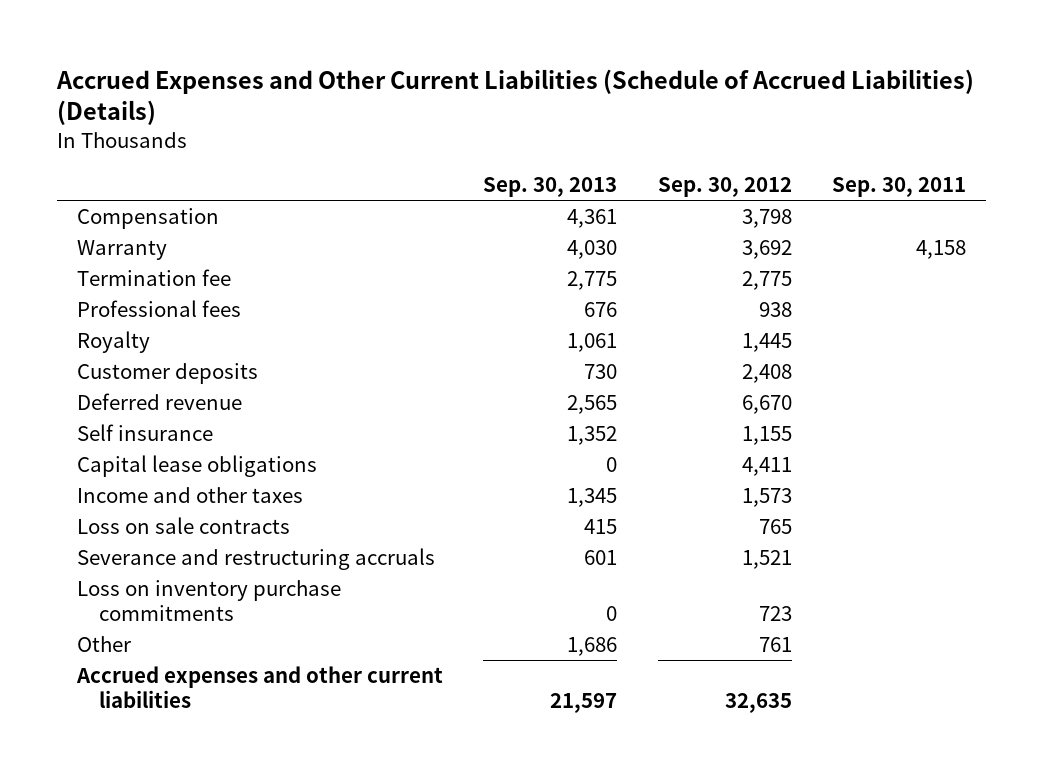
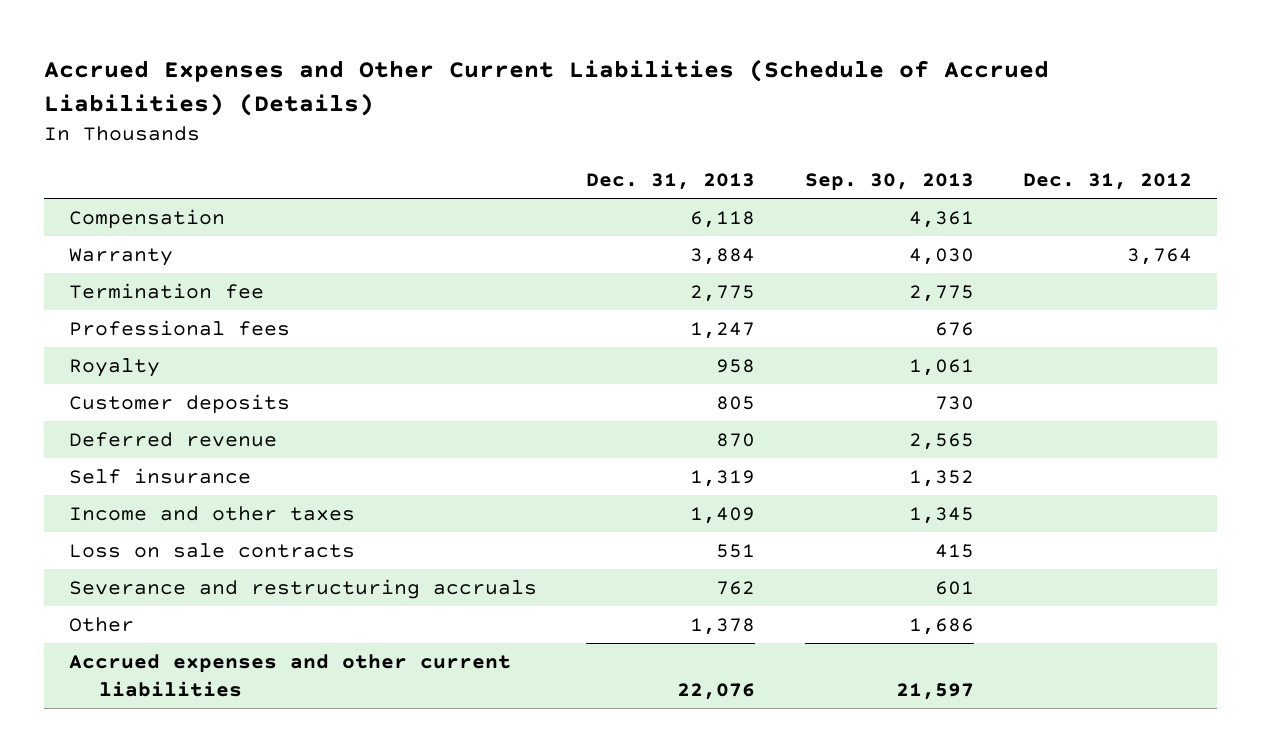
[657,176,792,197] Sep. 30, 2012 -> none
[832,176,967,197] Sep. 30, 2011 -> none
none -> [586,173,756,191] Dec. 31, 2013
none -> [1023,173,1193,191] Dec. 31, 2012
[76,455,317,478] Capital lease obligations -> none
[76,580,341,621] Loss on inventory purchase commitments -> none

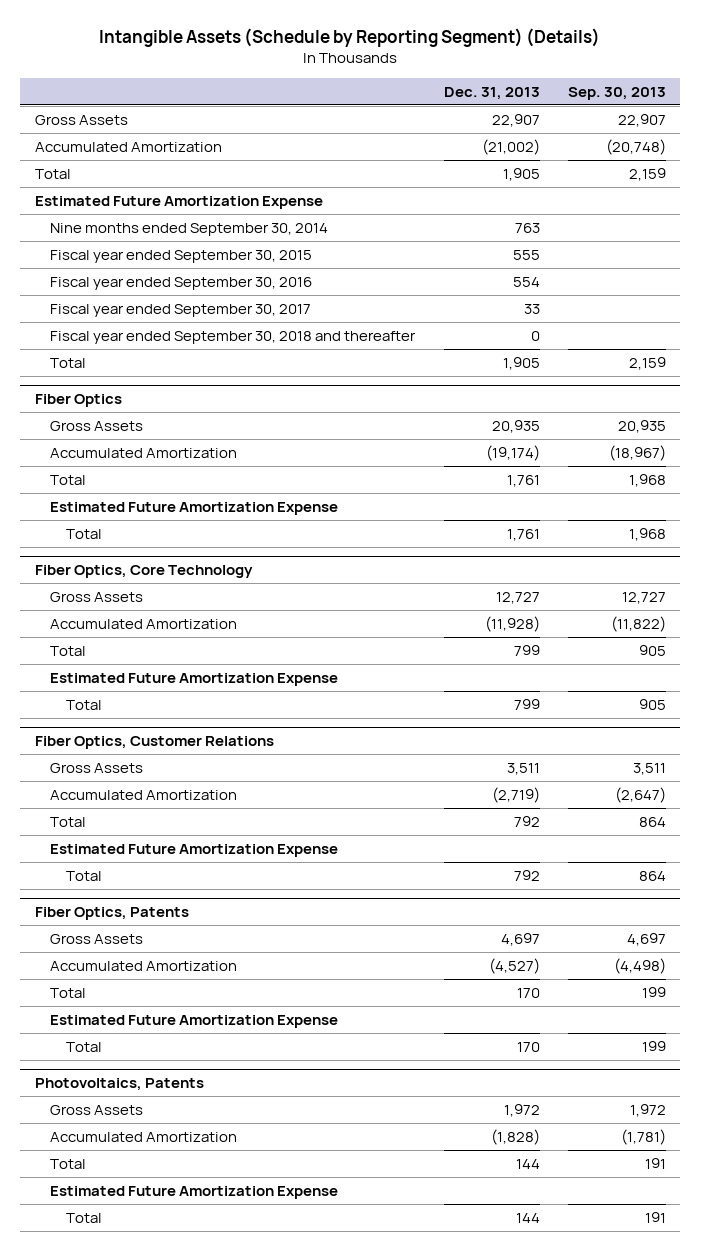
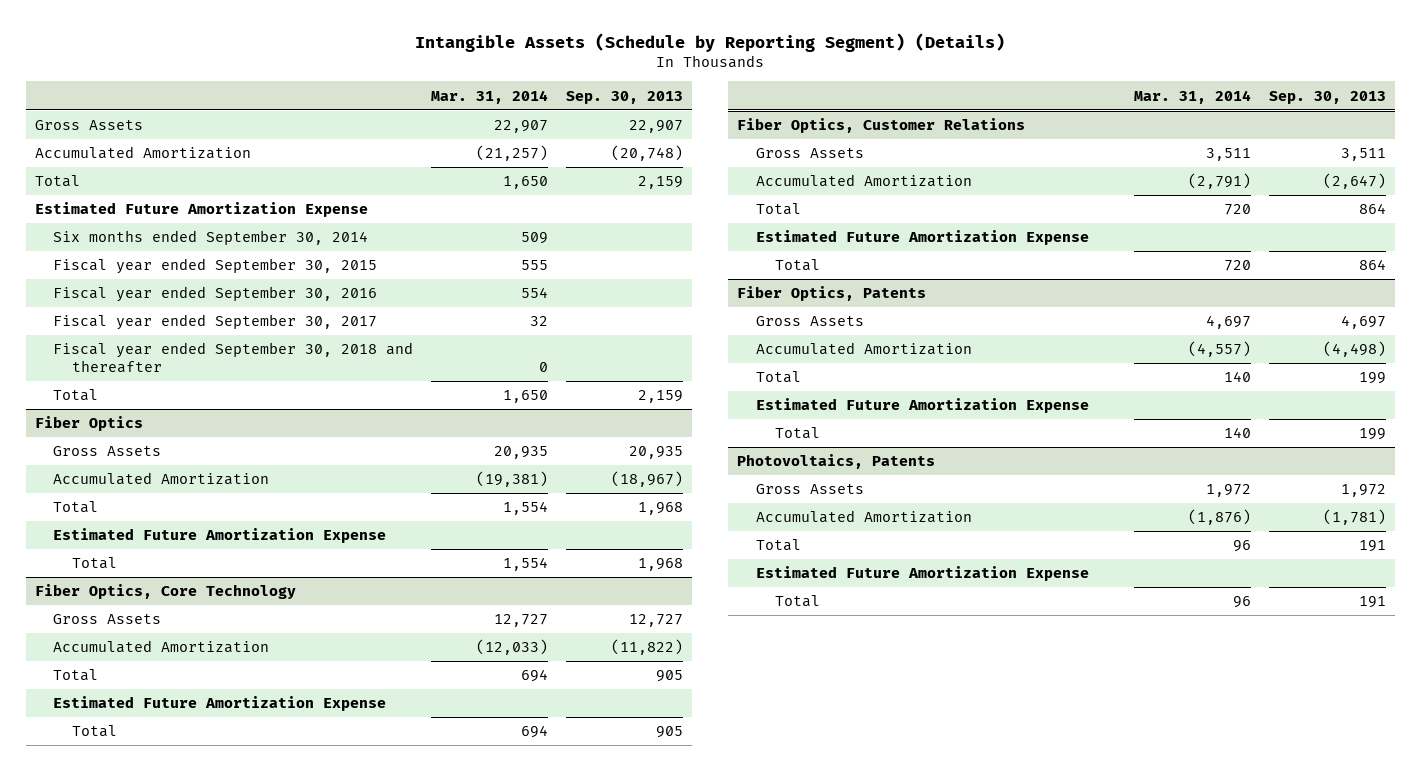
[443,87,540,101] Dec. 31, 2013 -> none
none -> [431,89,549,104] Mar. 31, 2014
[50,222,329,236] Nine months ended September 30, 2014 -> [53,230,369,246] Six months ended September 30, 2014

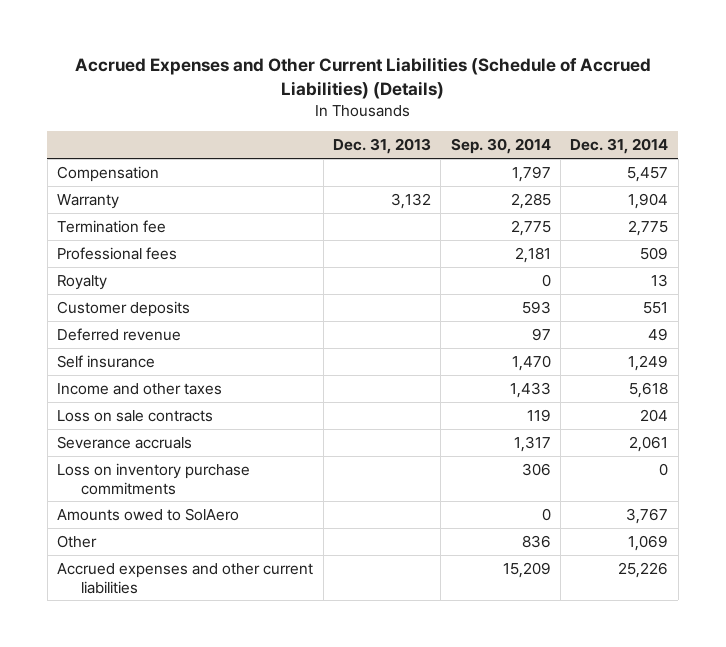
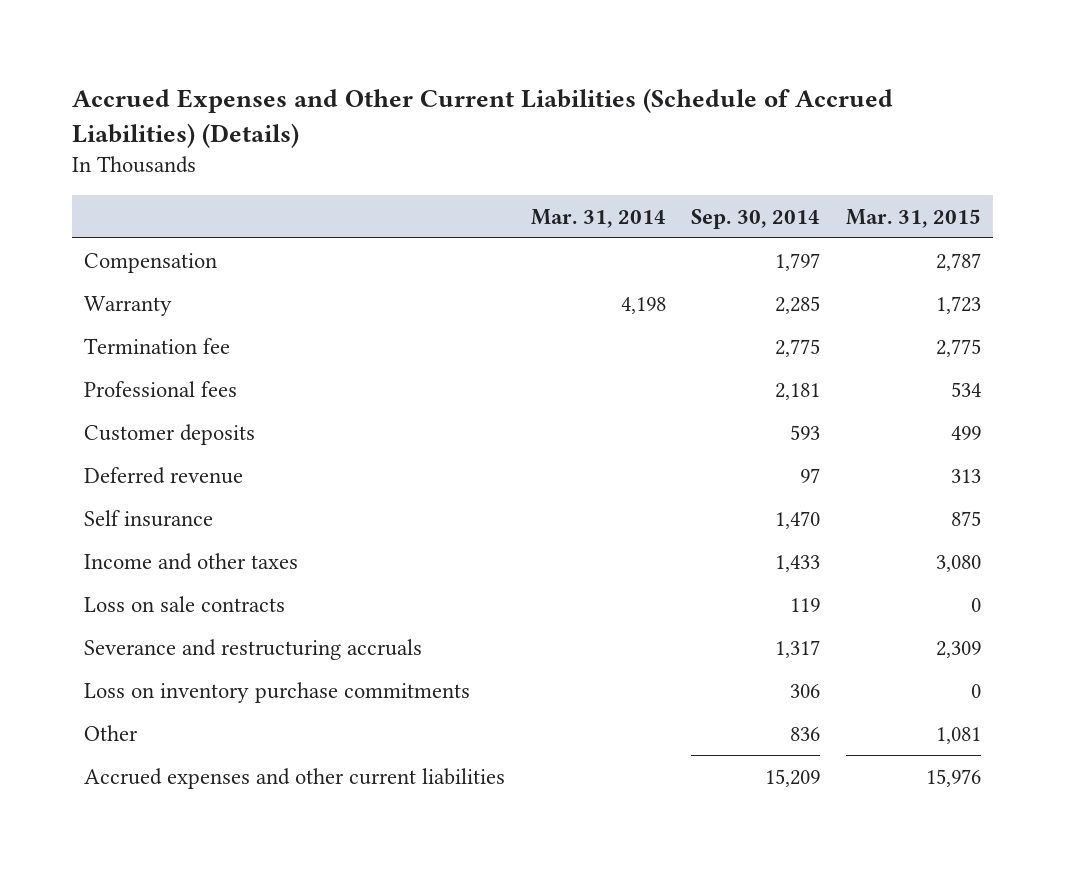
[332,138,431,155] Dec. 31, 2013 -> none
[570,138,669,155] Dec. 31, 2014 -> none
none -> [530,208,666,228] Mar. 31, 2014
none -> [845,208,981,228] Mar. 31, 2015
[57,274,108,290] Royalty -> none
[57,435,193,449] Severance accruals -> [84,638,423,660] Severance and restructuring accruals
[57,507,240,521] Amounts owed to SolAero -> none

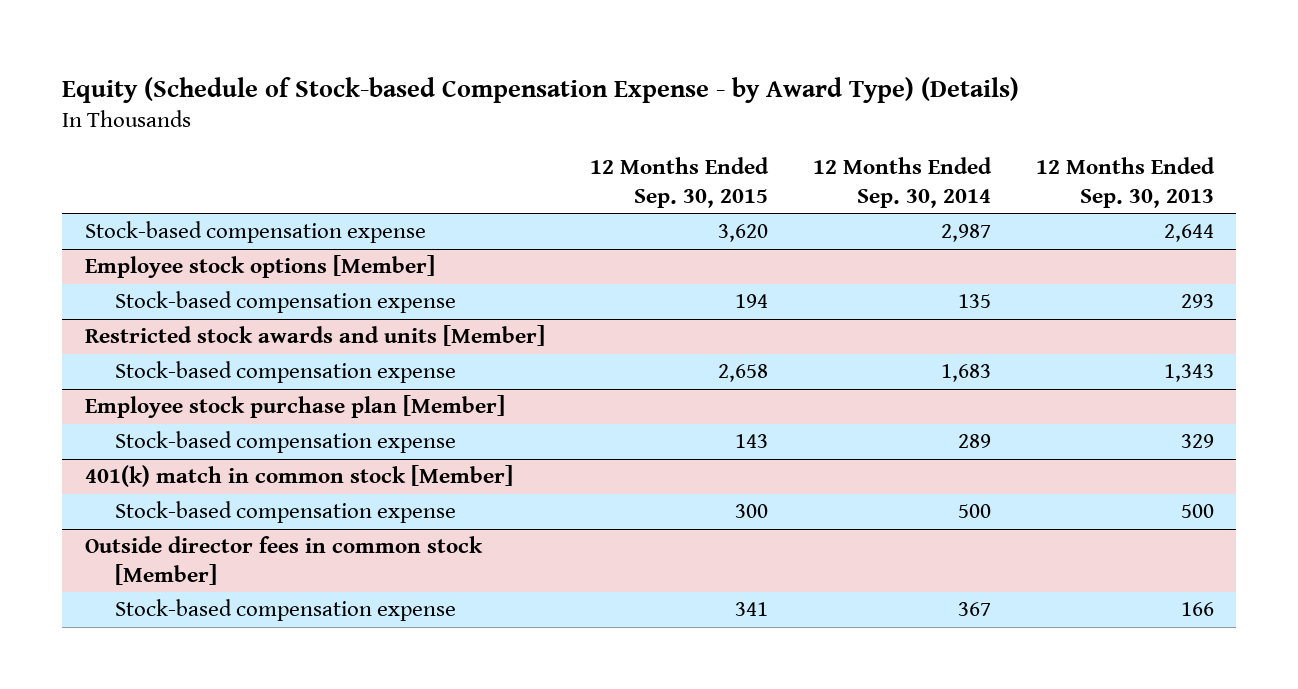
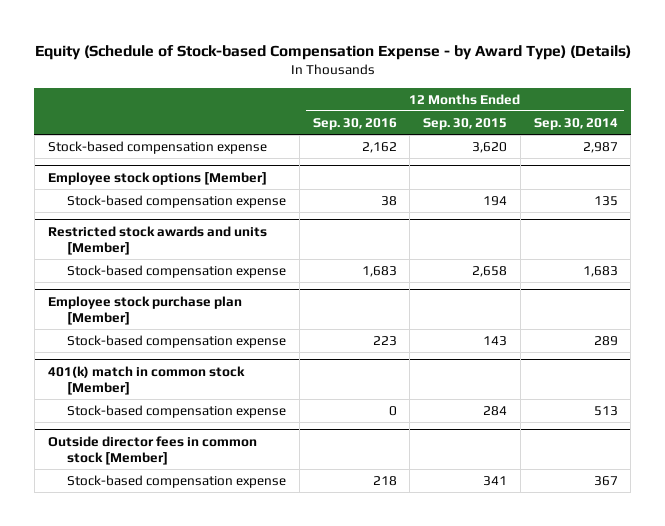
[1035,157,1215,208] 12 Months Ended Sep. 30, 2013 -> none
none -> [312,118,397,131] Sep. 30, 2016
[734,504,768,519] 300 -> [483,406,508,417] 284
[957,504,991,519] 500 -> [593,406,618,417] 513

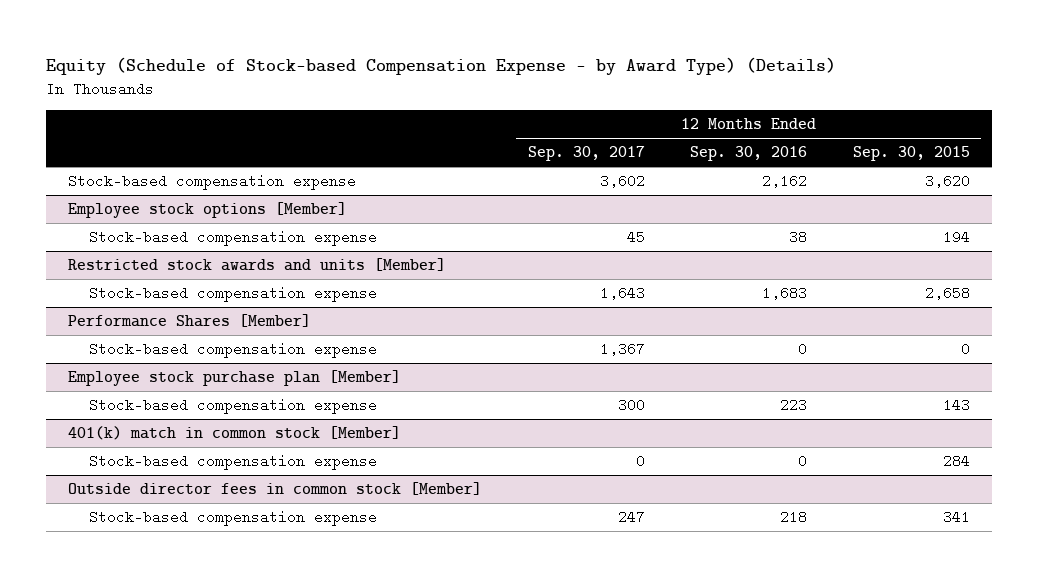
[533,118,618,131] Sep. 30, 2014 -> none
none -> [527,146,645,162] Sep. 30, 2017
none -> [68,314,312,328] Performance Shares [Member]
none -> [88,342,377,359] Stock-based compensation expense

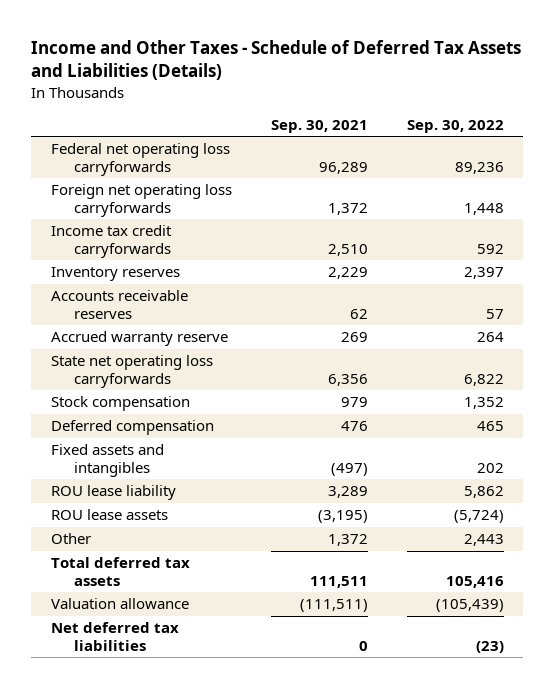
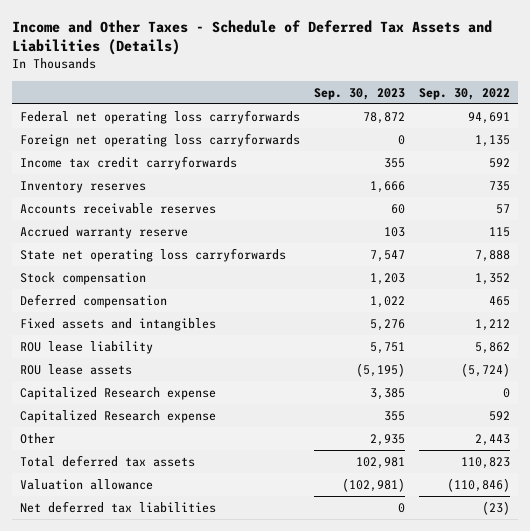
[270,119,368,133] Sep. 30, 2021 -> none
none -> [314,87,406,100] Sep. 30, 2023
[454,161,504,174] 89,236 -> [468,111,511,124] 94,691
[463,202,504,215] 1,448 -> [475,134,511,147] 1,135
[463,267,504,280] 2,397 -> [489,180,511,191] 735
[476,332,504,343] 264 -> [489,226,511,237] 115
[463,373,504,386] 6,822 -> [475,249,511,262] 7,888
[476,462,504,473] 202 -> [475,318,511,331] 1,212
none -> [19,386,216,400] Capitalized Research expense
none -> [19,409,216,423] Capitalized Research expense
[445,575,504,588] 105,416 -> [461,456,511,469] 110,823
[435,599,504,613] (105,439) -> [447,477,511,492] (110,846)

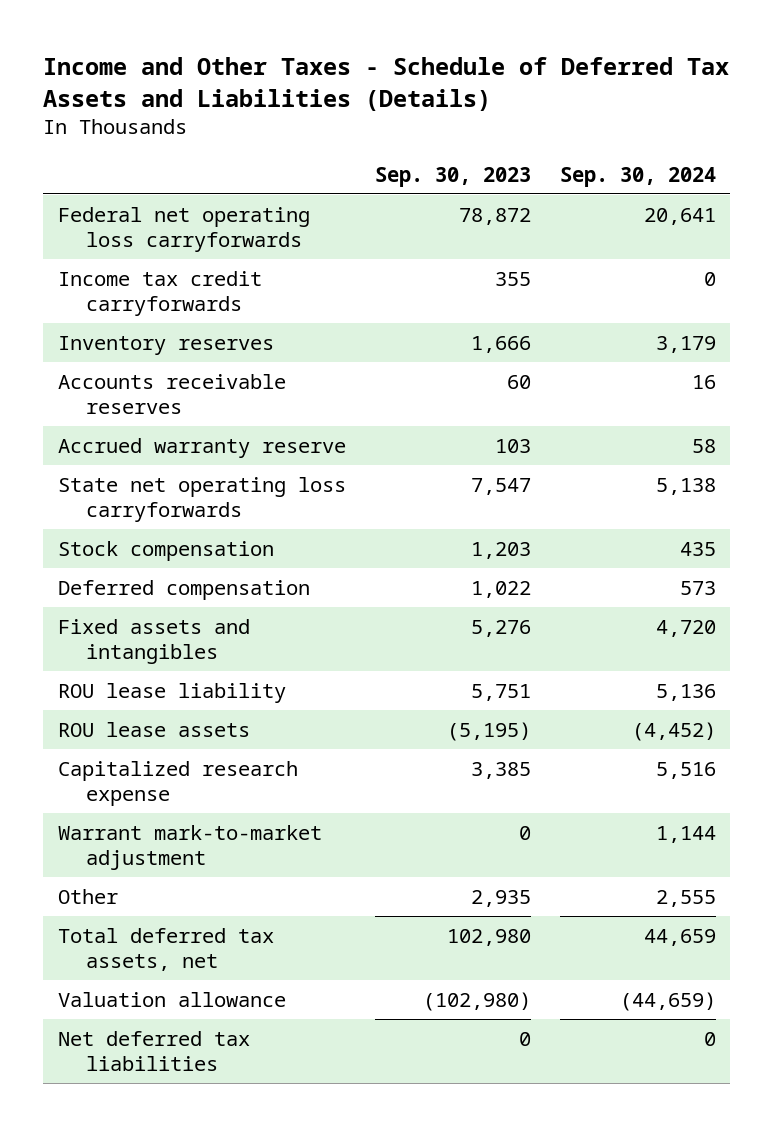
[419,87,511,100] Sep. 30, 2022 -> none
none -> [559,166,716,187] Sep. 30, 2024
[19,132,300,147] Foreign net operating loss carryforwards -> none
[19,409,216,423] Capitalized Research expense -> none
[19,386,216,400] Capitalized Research expense -> [57,760,298,806] Capitalized research expense
none -> [57,824,322,870] Warrant mark-to-market adjustment
[19,454,195,467] Total deferred tax assets -> [57,927,274,971] Total deferred tax assets, net
[356,456,406,469] 102,981 -> [446,928,531,946] 102,980
[342,477,406,492] (102,981) -> [422,991,531,1011] (102,980)

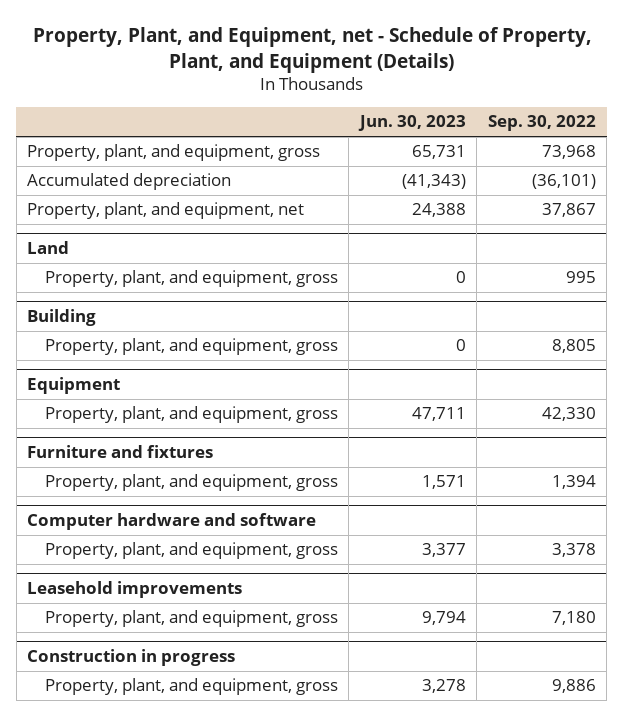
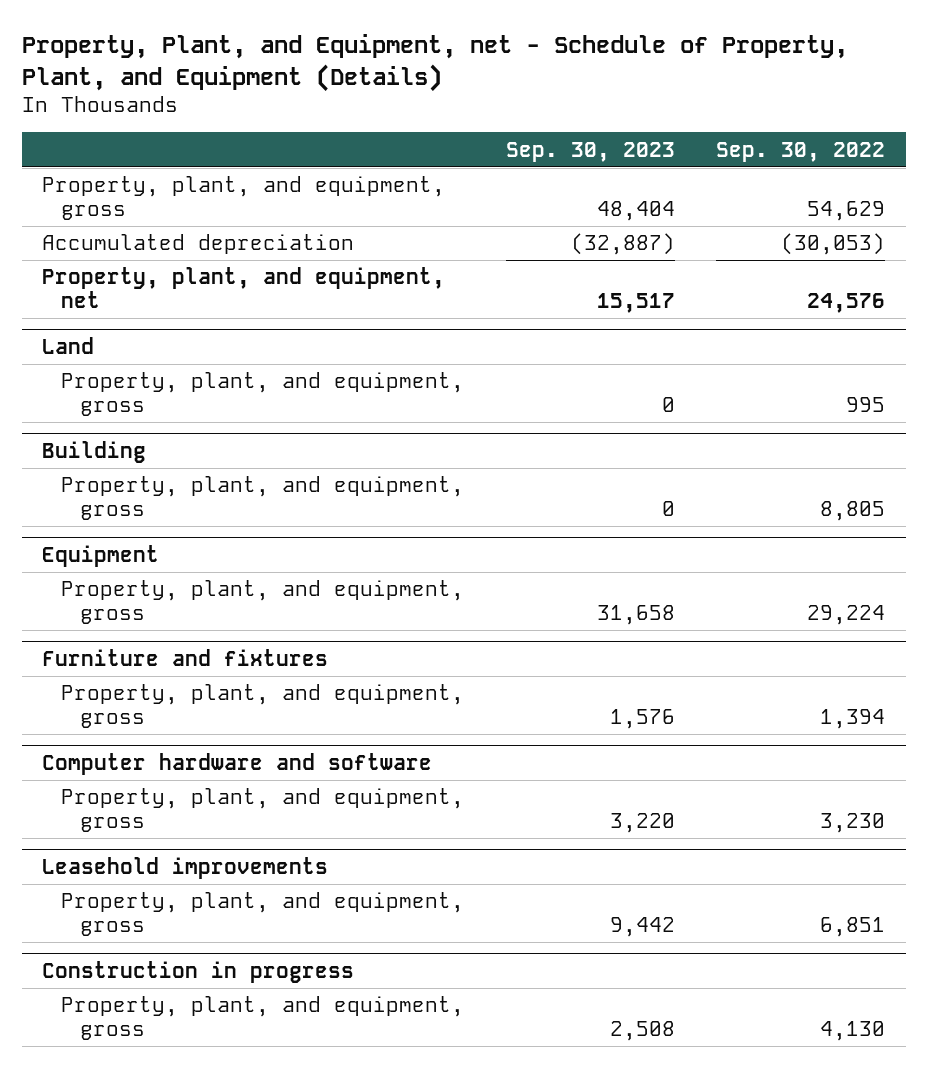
[357,115,466,132] Jun. 30, 2023 -> none
none -> [505,141,675,162] Sep. 30, 2023
[541,145,596,160] 73,968 -> [807,200,886,221] 54,629
[531,174,596,190] (36,101) -> [781,233,886,256] (30,053)
[541,203,596,218] 37,867 -> [807,292,886,313] 24,576
[541,407,596,422] 42,330 -> [807,604,886,625] 29,224
[551,543,596,558] 3,378 -> [820,812,886,833] 3,230
[551,611,596,626] 7,180 -> [820,916,886,937] 6,851
[551,679,596,694] 9,886 -> [820,1020,886,1041] 4,130

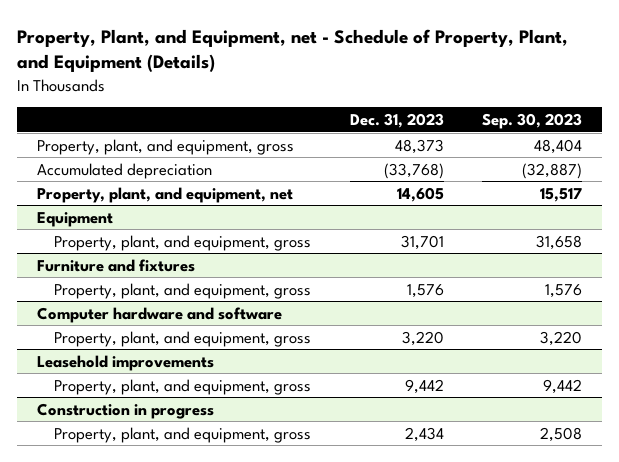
[716,141,886,162] Sep. 30, 2022 -> none
none -> [349,112,444,128] Dec. 31, 2023
[42,336,95,354] Land -> none
[61,372,465,416] Property, plant, and equipment, gross -> none
[42,440,147,463] Building -> none
[61,476,465,520] Property, plant, and equipment, gross -> none

